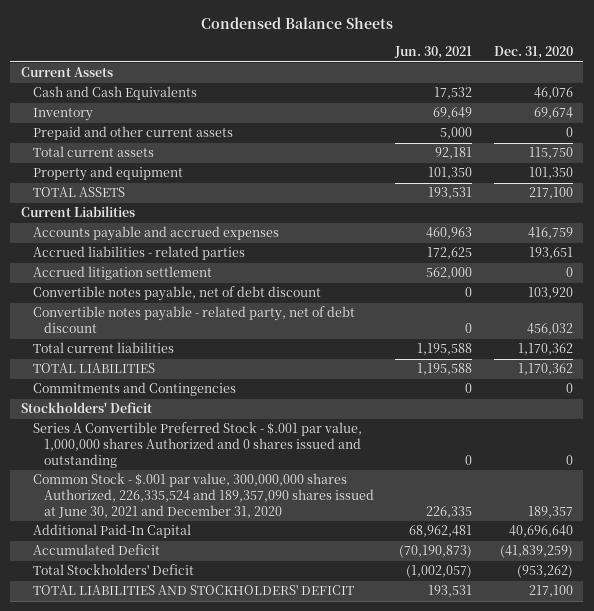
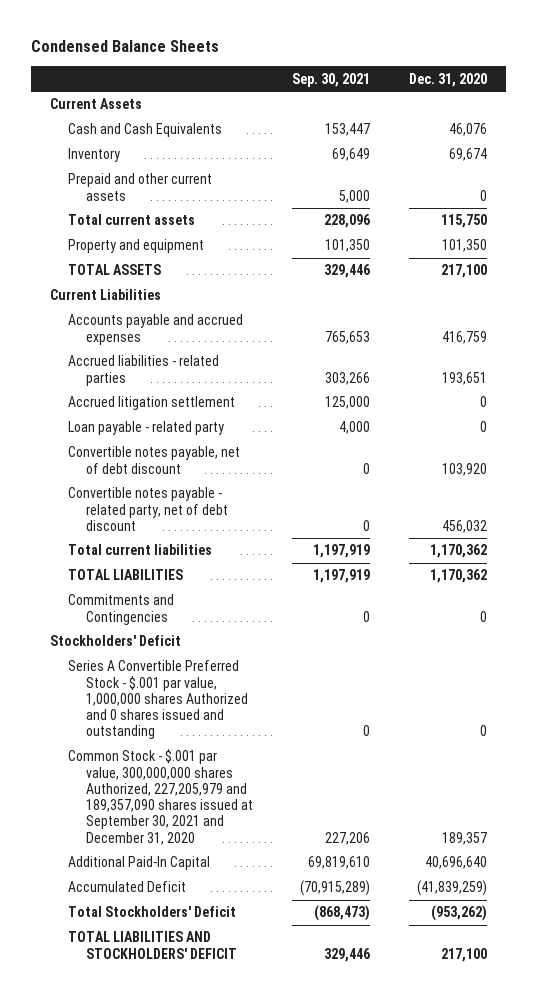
[394,46,473,60] Jun. 30, 2021 -> none
none -> [292,72,371,87] Sep. 30, 2021
none -> [68,421,225,436] Loan payable - related party
[32,473,375,518] Common Stock - $.001 par value, 300,000,000 shares Authorized, 226,335,524 and 189,357,090 shares issued at June 30, 2021 and December 31, 2020 -> [68,749,254,845] Common Stock - $.001 par value, 300,000,000 shares Authorized, 227,205,979 and 189,357,090 shares issued at September 30, 2021 and December 31, 2020

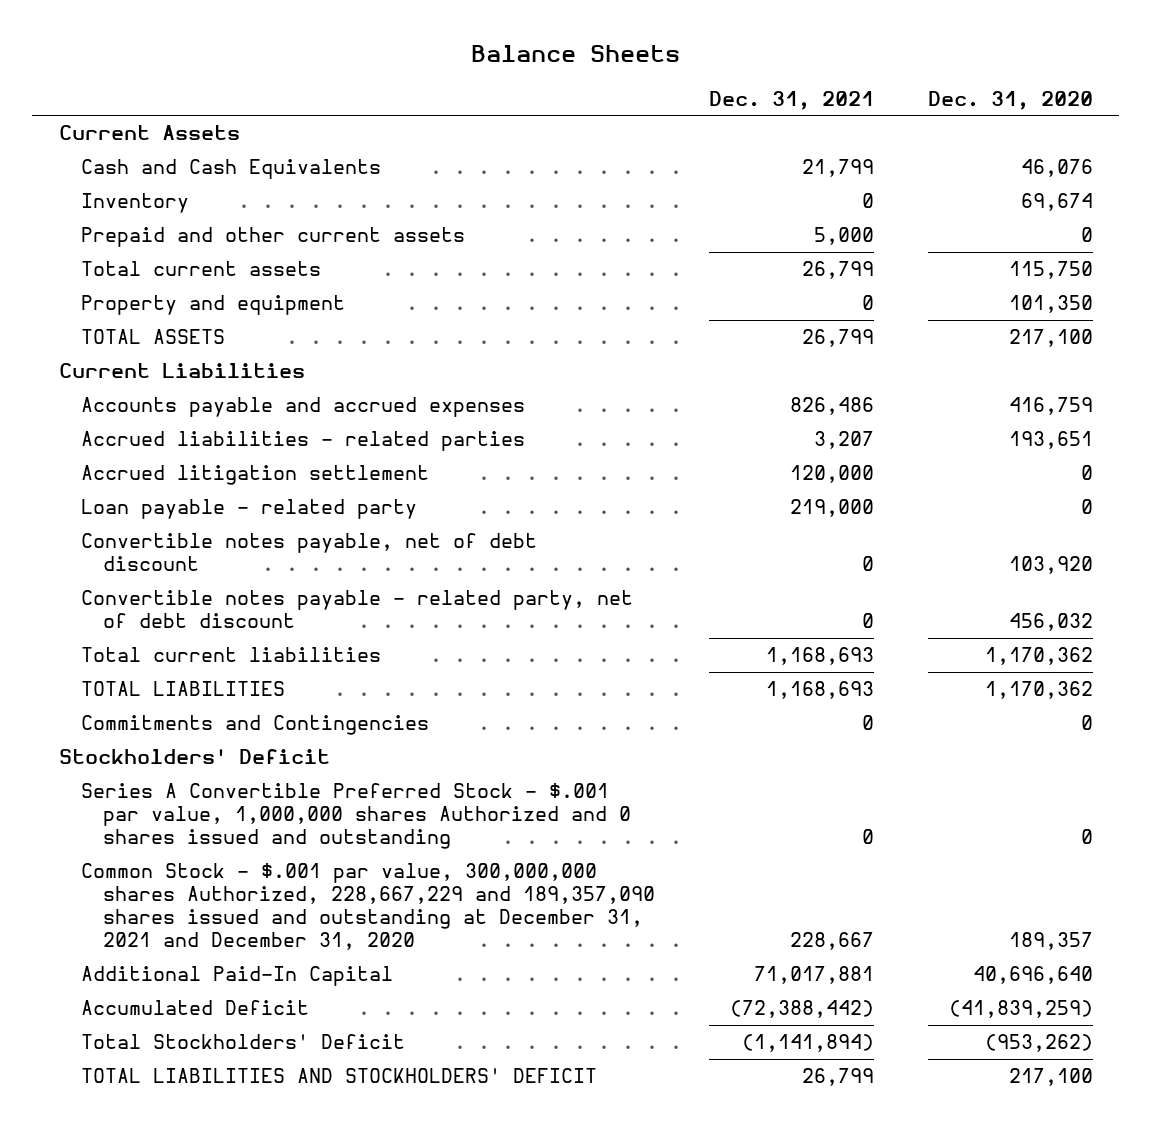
[30,40,219,53] Condensed Balance Sheets -> [470,45,680,63] Balance Sheets
[292,72,371,87] Sep. 30, 2021 -> none
none -> [708,90,874,110] Dec. 31, 2021
[68,749,254,845] Common Stock - $.001 par value, 300,000,000 shares Authorized, 227,205,979 and 189,357,090 shares issued at September 30, 2021 and December 31, 2020 -> [81,863,656,951] Common Stock - $.001 par value, 300,000,000 shares Authorized, 228,667,229 and 189,357,090 shares issued and outstanding at December 31, 2021 and December 31, 2020

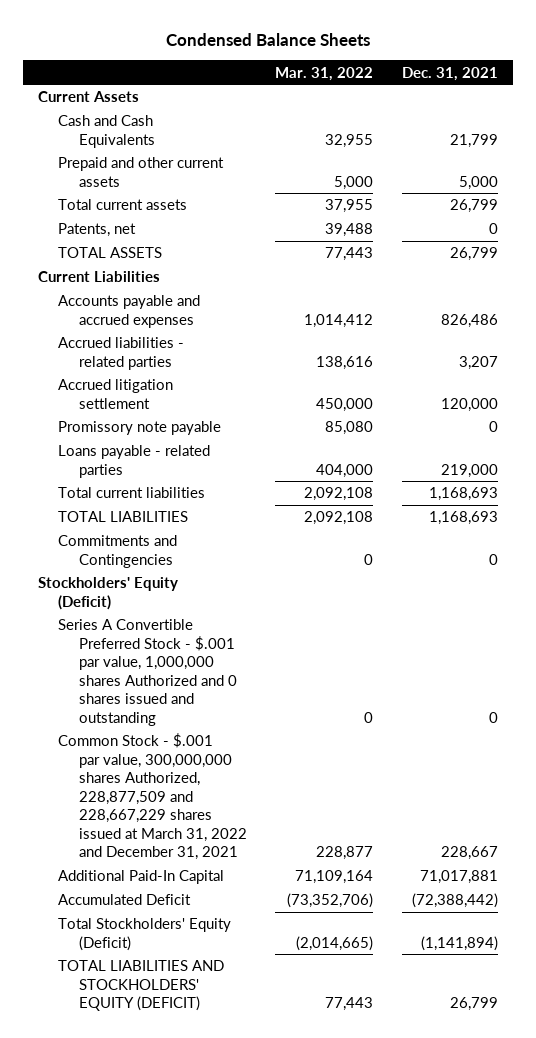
[470,45,680,63] Balance Sheets -> [166,32,371,46] Condensed Balance Sheets
[927,90,1093,110] Dec. 31, 2020 -> none
none -> [275,66,374,81] Mar. 31, 2022
[81,193,190,214] Inventory -> none
[81,295,346,316] Property and equipment -> none
none -> [58,223,137,238] Patents, net
[81,533,538,572] Convertible notes payable, net of debt discount -> none
[81,590,634,629] Convertible notes payable - related party, net of debt discount -> none
none -> [58,421,222,436] Promissory note payable
[81,499,418,520] Loan payable - related party -> [58,445,211,478] Loans payable - related parties
[58,749,330,765] Stockholders' Deficit -> [37,577,178,610] Stockholders' Equity (Deficit)
[81,863,656,951] Common Stock - $.001 par value, 300,000,000 shares Authorized, 228,667,229 and 189,357,090 shares issued and outstanding at December 31, 2021 and December 31, 2020 -> [58,733,247,861] Common Stock - $.001 par value, 300,000,000 shares Authorized, 228,877,509 and 228,667,229 shares issued at March 31, 2022 and December 31, 2021
[81,1034,406,1050] Total Stockholders' Deficit -> [58,918,232,951] Total Stockholders' Equity (Deficit)
[81,1068,598,1084] TOTAL LIABILITIES AND STOCKHOLDERS' DEFICIT -> [58,960,225,1012] TOTAL LIABILITIES AND STOCKHOLDERS' EQUITY (DEFICIT)

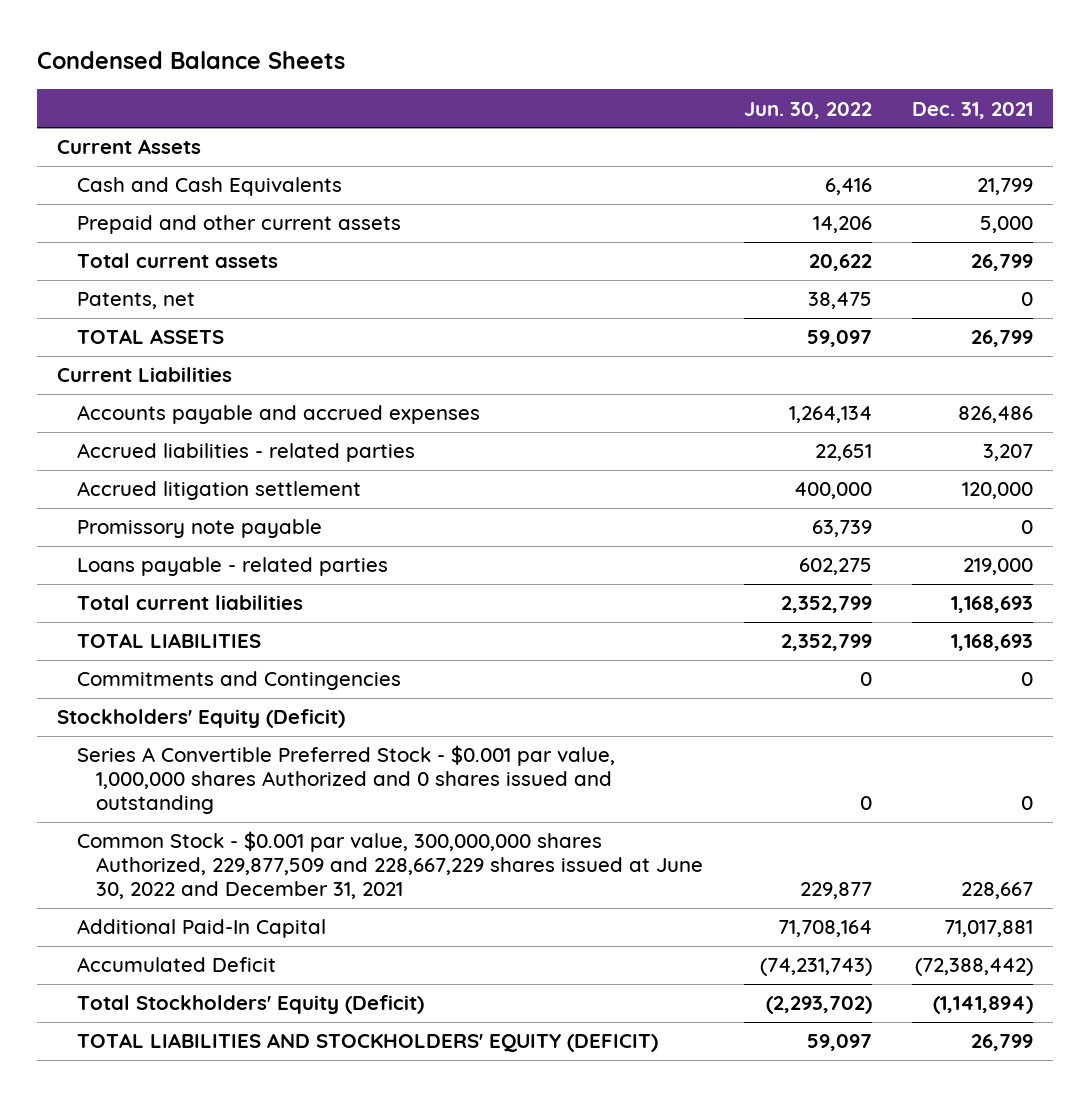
[275,66,374,81] Mar. 31, 2022 -> none
none -> [743,101,872,119] Jun. 30, 2022
[58,619,237,726] Series A Convertible Preferred Stock - $.001 par value, 1,000,000 shares Authorized and 0 shares issued and outstanding -> [76,745,615,815] Series A Convertible Preferred Stock - $0.001 par value, 1,000,000 shares Authorized and 0 shares issued and outstanding
[58,733,247,861] Common Stock - $.001 par value, 300,000,000 shares Authorized, 228,877,509 and 228,667,229 shares issued at March 31, 2022 and December 31, 2021 -> [76,831,704,900] Common Stock - $0.001 par value, 300,000,000 shares Authorized, 229,877,509 and 228,667,229 shares issued at June 30, 2022 and December 31, 2021

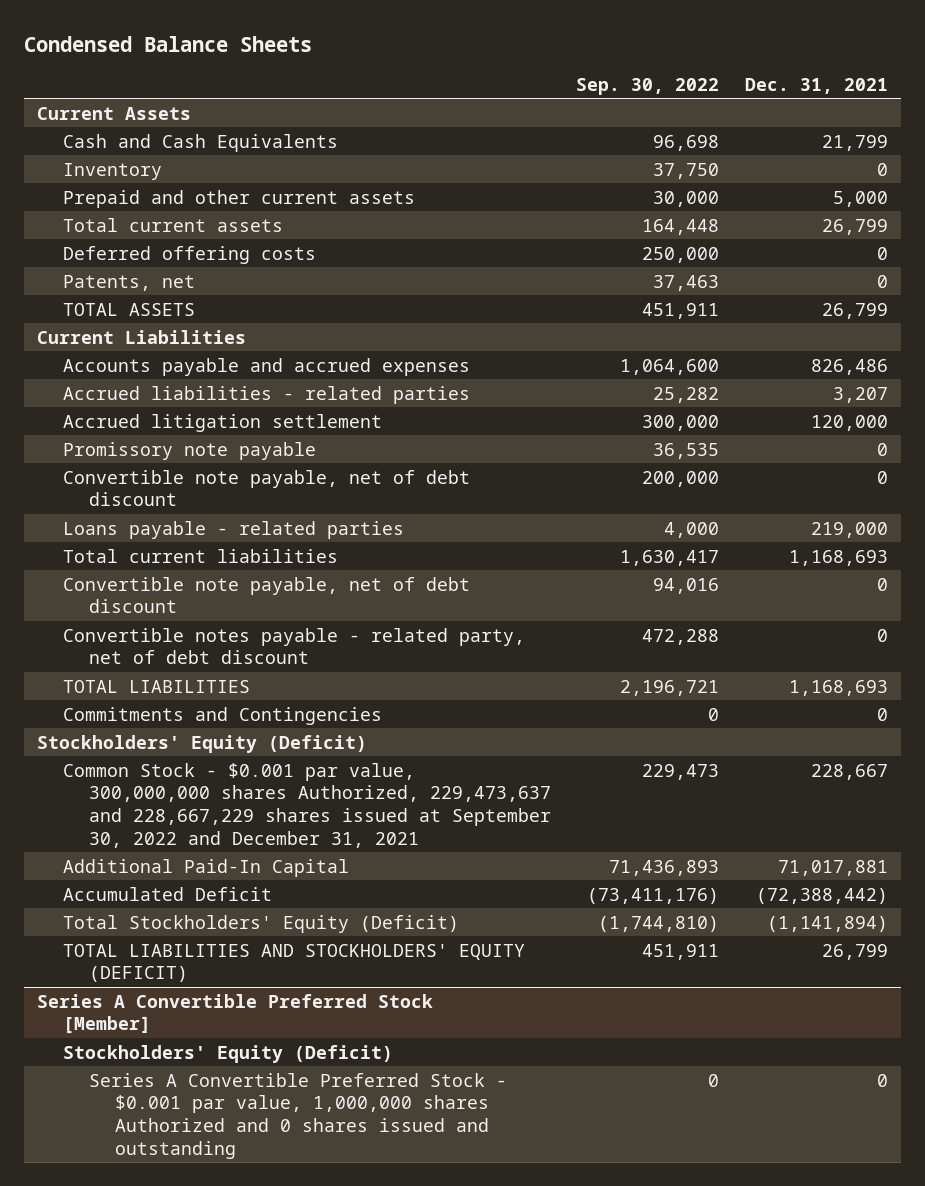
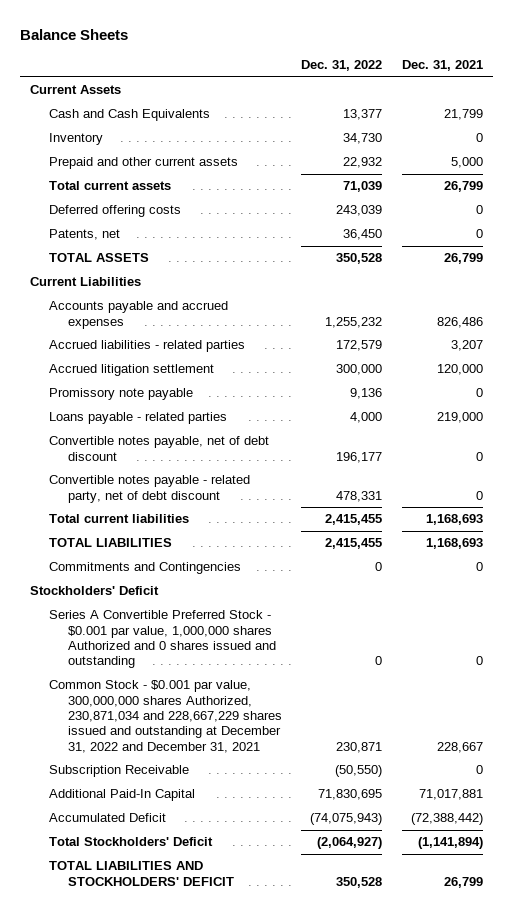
[24,36,313,53] Condensed Balance Sheets -> [19,29,128,41] Balance Sheets
[576,77,720,95] Sep. 30, 2022 -> none
none -> [301,60,383,72] Dec. 31, 2022
[62,469,470,507] Convertible note payable, net of debt discount -> none
[62,576,470,614] Convertible note payable, net of debt discount -> [48,436,269,461] Convertible notes payable, net of debt discount
[62,548,338,563] Total current liabilities -> [48,514,189,524] Total current liabilities
[37,734,368,753] Stockholders' Equity (Deficit) -> [29,586,159,596] Stockholders' Deficit
none -> [48,610,276,669] Series A Convertible Preferred Stock - $0.001 par value, 1,000,000 shares Authorized and 0 shares issued and outstanding
[62,762,551,848] Common Stock - $0.001 par value, 300,000,000 shares Authorized, 229,473,637 and 228,667,229 shares issued at September 30, 2022 and December 31, 2021 -> [48,680,282,753] Common Stock - $0.001 par value, 300,000,000 shares Authorized, 230,871,034 and 228,667,229 shares issued and outstanding at December 31, 2022 and December 31, 2021
none -> [48,765,189,778] Subscription Receivable
[37,993,434,1035] Series A Convertible Preferred Stock [Member] -> none
[62,1044,393,1063] Stockholders' Equity (Deficit) -> none
[88,1072,507,1159] Series A Convertible Preferred Stock - $0.001 par value, 1,000,000 shares Authorized and 0 shares issued and outstanding -> none
[62,914,459,933] Total Stockholders' Equity (Deficit) -> [48,837,213,847] Total Stockholders' Deficit
[62,943,525,983] TOTAL LIABILITIES AND STOCKHOLDERS' EQUITY (DEFICIT) -> [48,861,234,886] TOTAL LIABILITIES AND STOCKHOLDERS' DEFICIT

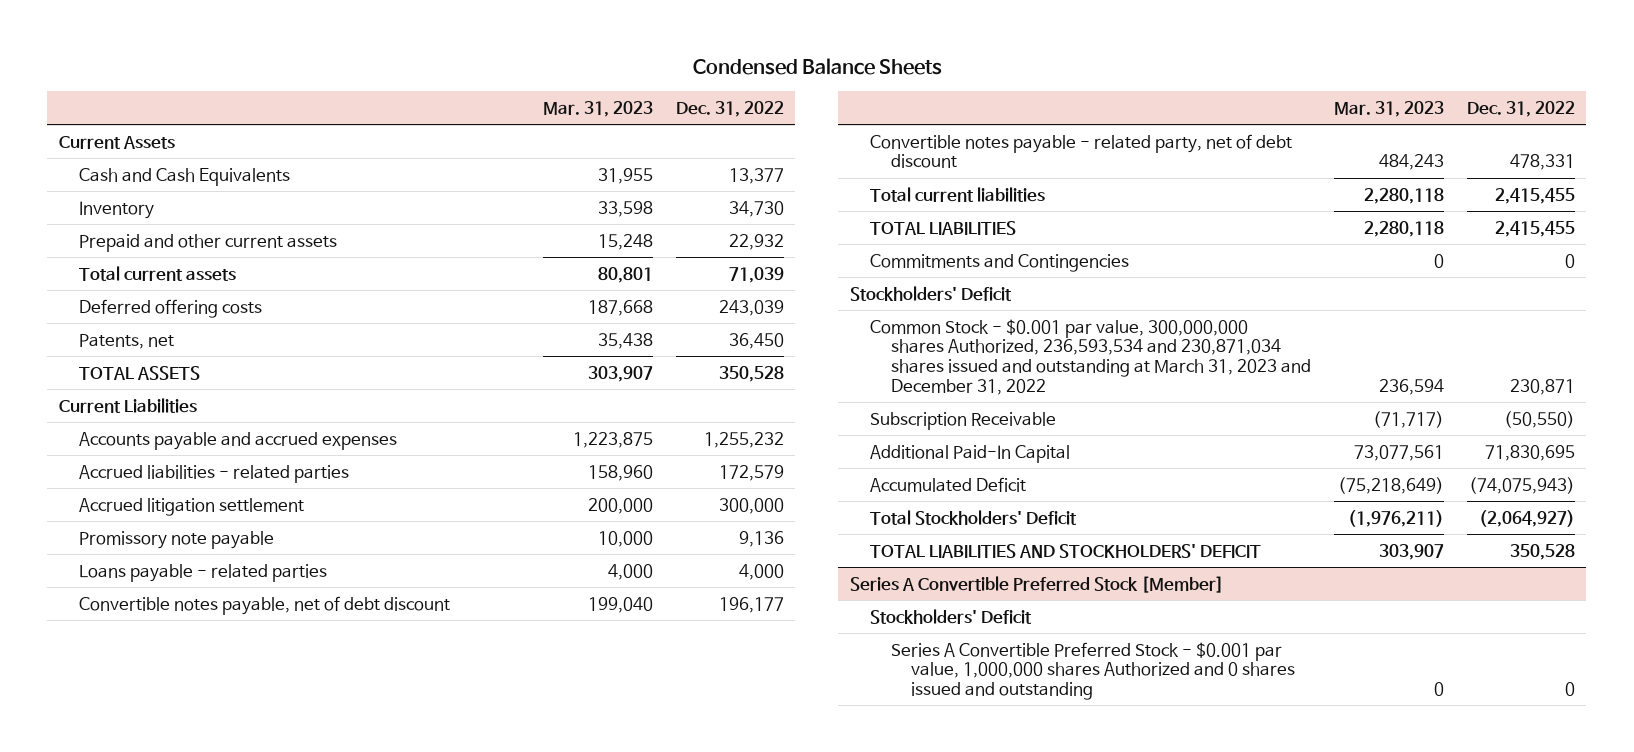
[19,29,128,41] Balance Sheets -> [692,58,942,76] Condensed Balance Sheets
[402,60,484,72] Dec. 31, 2021 -> none
none -> [542,100,653,117] Mar. 31, 2023
[48,610,276,669] Series A Convertible Preferred Stock - $0.001 par value, 1,000,000 shares Authorized and 0 shares issued and outstanding -> none
[48,680,282,753] Common Stock - $0.001 par value, 300,000,000 shares Authorized, 230,871,034 and 228,667,229 shares issued and outstanding at December 31, 2022 and December 31, 2021 -> [870,318,1311,395] Common Stock - $0.001 par value, 300,000,000 shares Authorized, 236,593,534 and 230,871,034 shares issued and outstanding at March 31, 2023 and December 31, 2022
none -> [849,575,1224,593] Series A Convertible Preferred Stock [Member]
none -> [870,608,1033,624] Stockholders' Deficit
none -> [890,641,1295,701] Series A Convertible Preferred Stock - $0.001 par value, 1,000,000 shares Authorized and 0 shares issued and outstanding

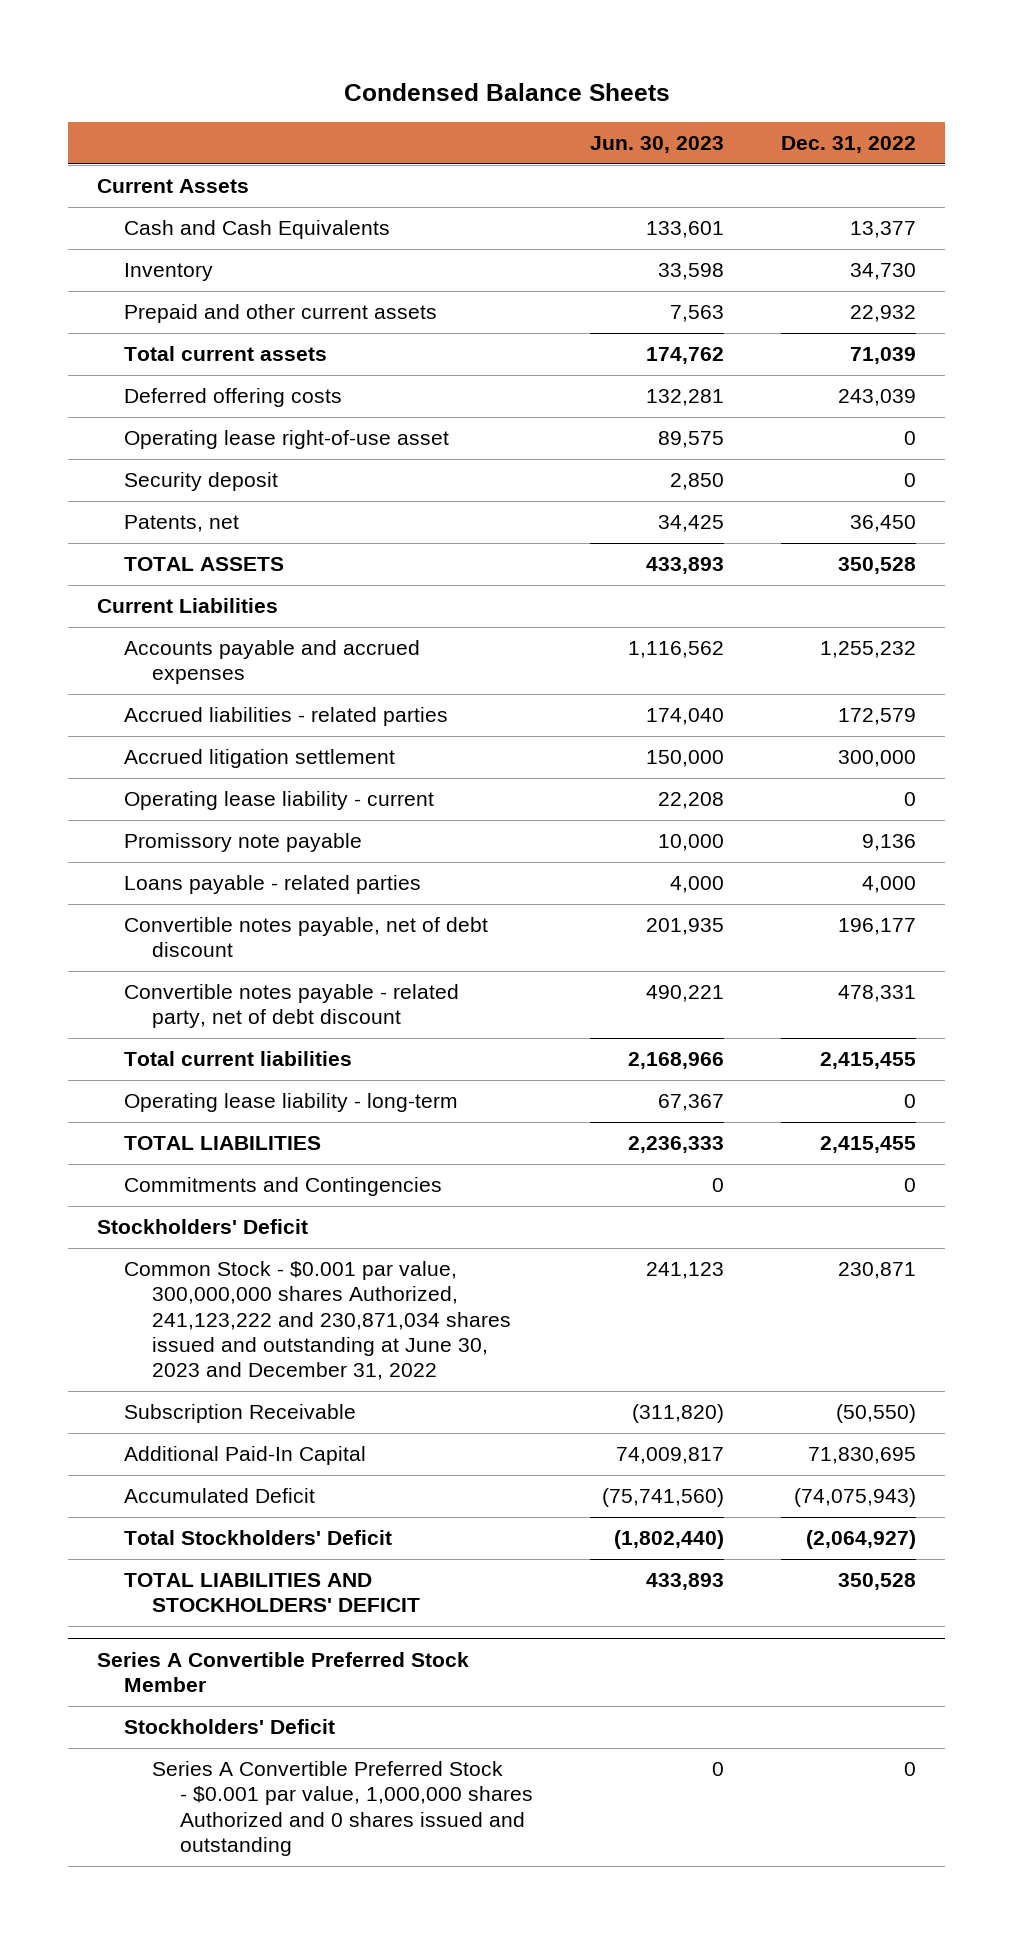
[542,100,653,117] Mar. 31, 2023 -> none
none -> [590,136,725,154] Jun. 30, 2023
none -> [124,430,450,450] Operating lease right-of-use asset
none -> [124,472,279,492] Security deposit
none -> [124,791,435,811] Operating lease liability - current
none -> [124,1093,459,1113] Operating lease liability - long-term
[870,318,1311,395] Common Stock - $0.001 par value, 300,000,000 shares Authorized, 236,593,534 and 230,871,034 shares issued and outstanding at March 31, 2023 and December 31, 2022 -> [124,1261,512,1381] Common Stock - $0.001 par value, 300,000,000 shares Authorized, 241,123,222 and 230,871,034 shares issued and outstanding at June 30, 2023 and December 31, 2022
[849,575,1224,593] Series A Convertible Preferred Stock [Member] -> [96,1651,469,1693] Series A Convertible Preferred Stock Member

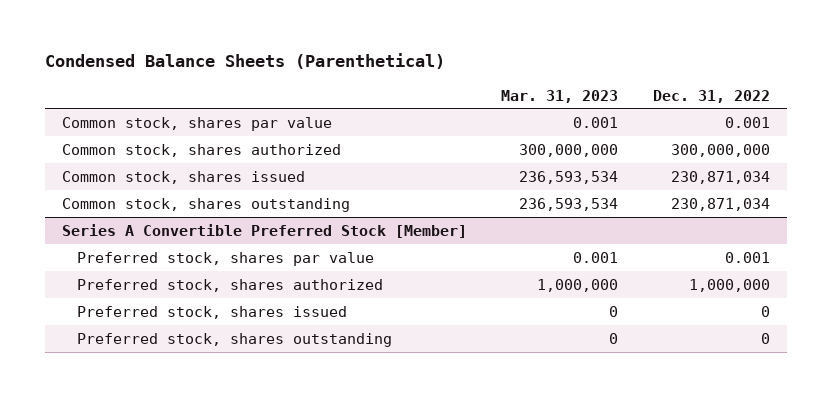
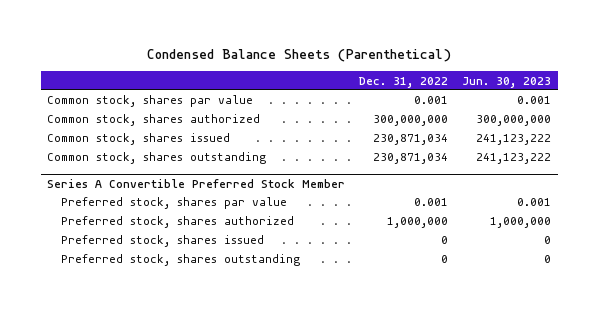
[501,89,619,103] Mar. 31, 2023 -> none
none -> [462,76,552,88] Jun. 30, 2023
[61,223,467,238] Series A Convertible Preferred Stock [Member] -> [47,178,346,188] Series A Convertible Preferred Stock Member

